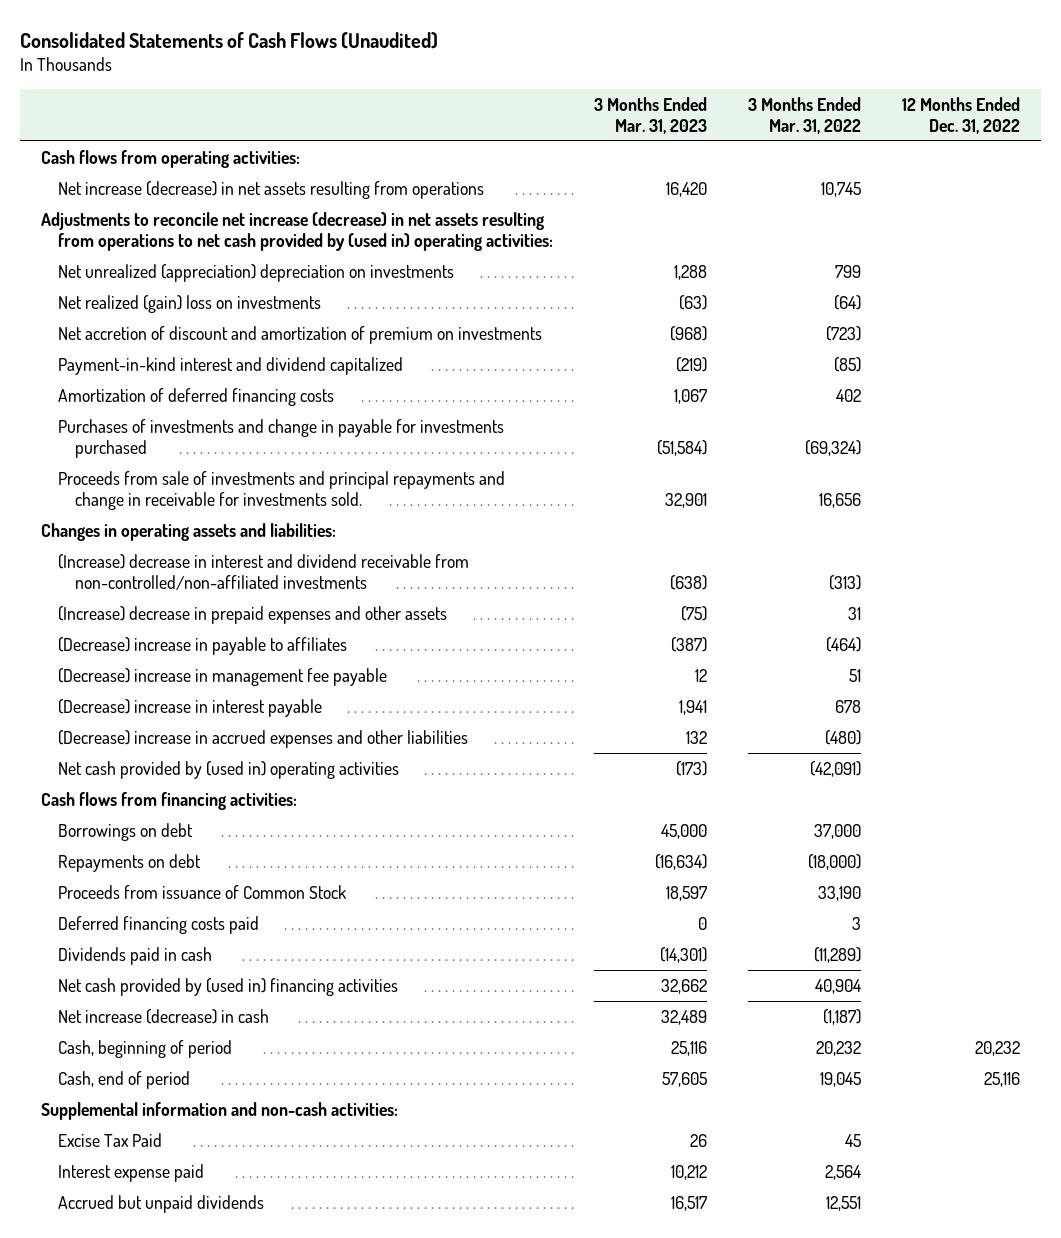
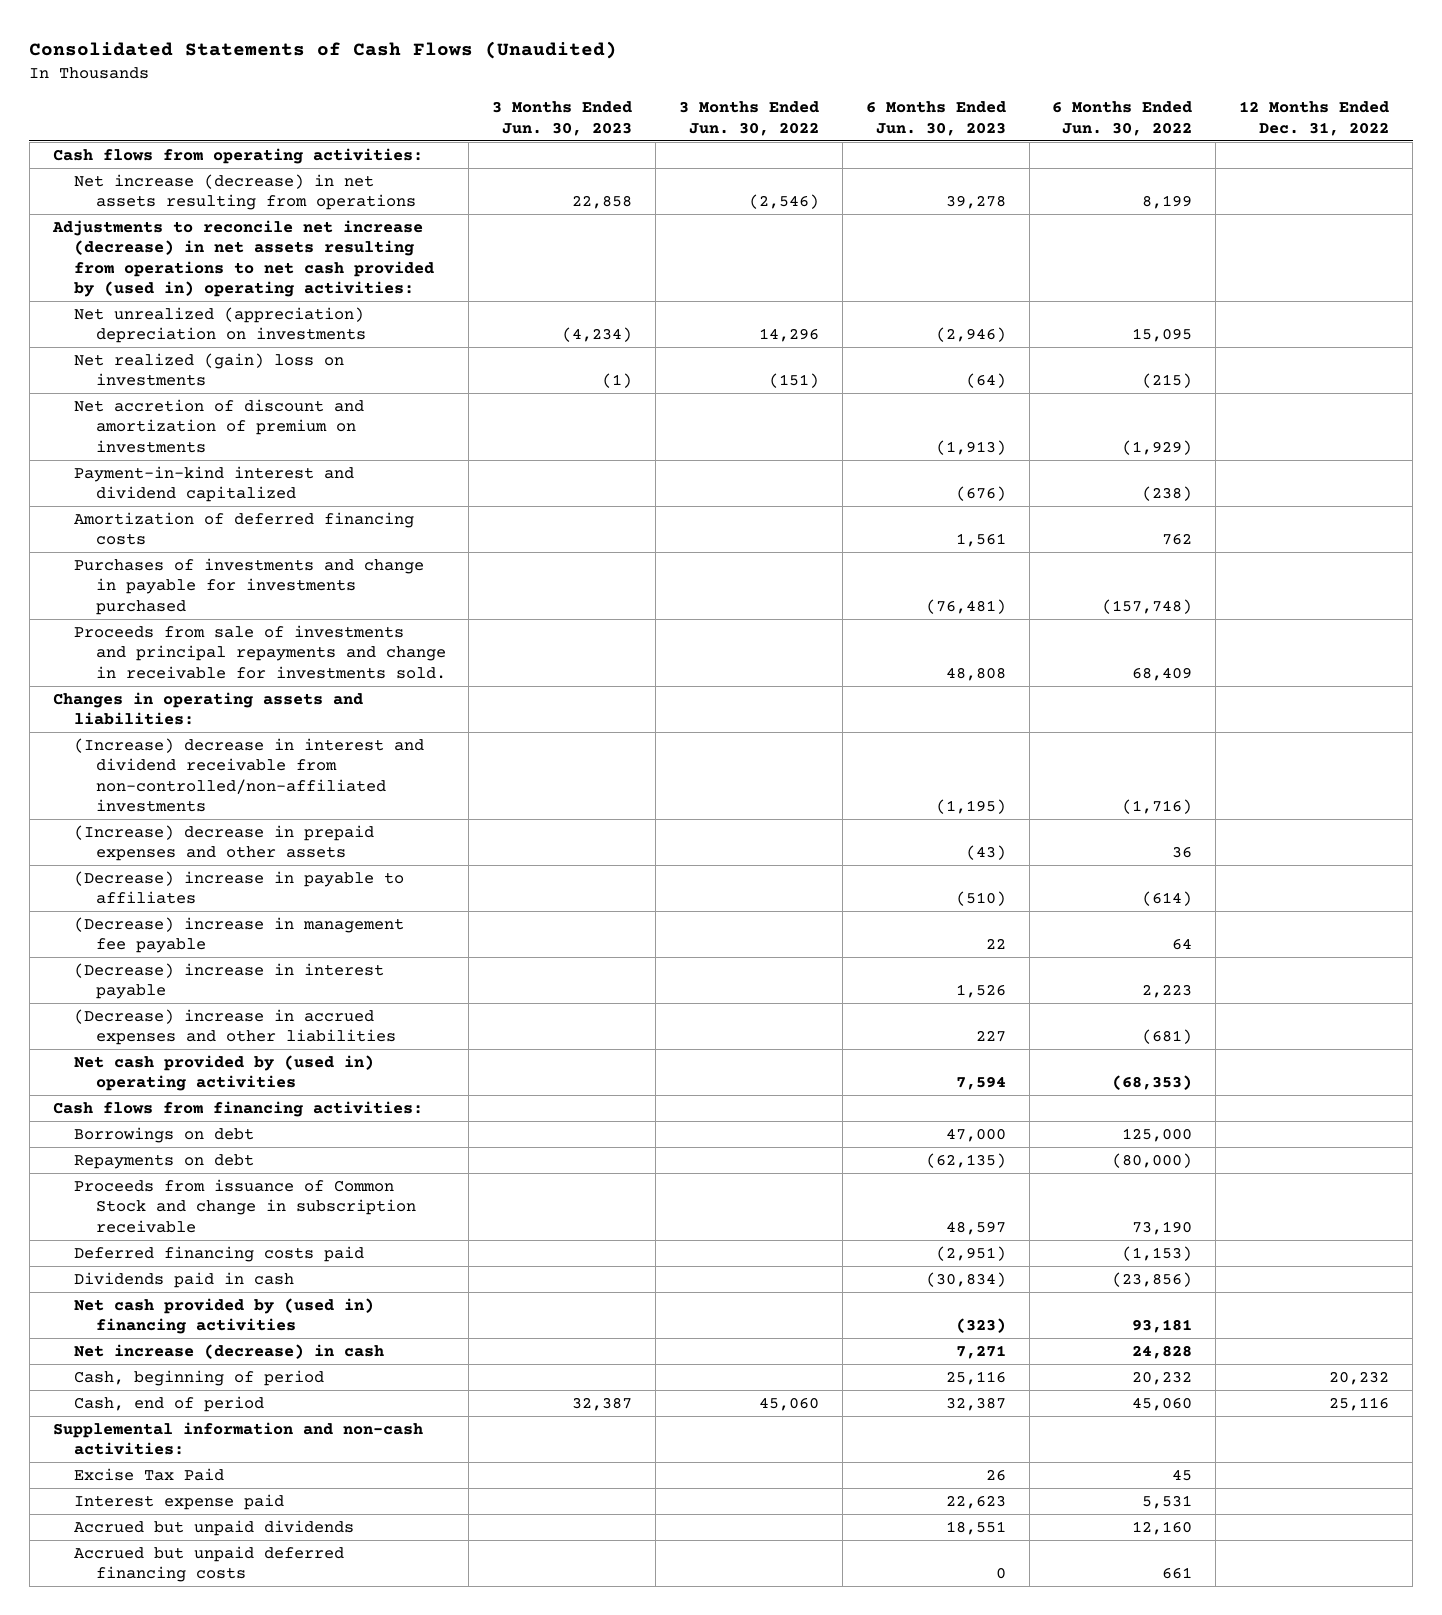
[594,96,708,134] 3 Months Ended Mar. 31, 2023 -> none
[748,96,862,134] 3 Months Ended Mar. 31, 2022 -> none
none -> [492,101,633,136] 3 Months Ended Jun. 30, 2023
none -> [678,101,819,136] 3 Months Ended Jun. 30, 2022
none -> [865,101,1006,136] 6 Months Ended Jun. 30, 2023
none -> [1052,101,1193,136] 6 Months Ended Jun. 30, 2022
[58,885,347,900] Proceeds from issuance of Common Stock -> [74,1178,416,1233] Proceeds from issuance of Common Stock and change in subscription receivable
none -> [74,1545,345,1583] Accrued but unpaid deferred financing costs

